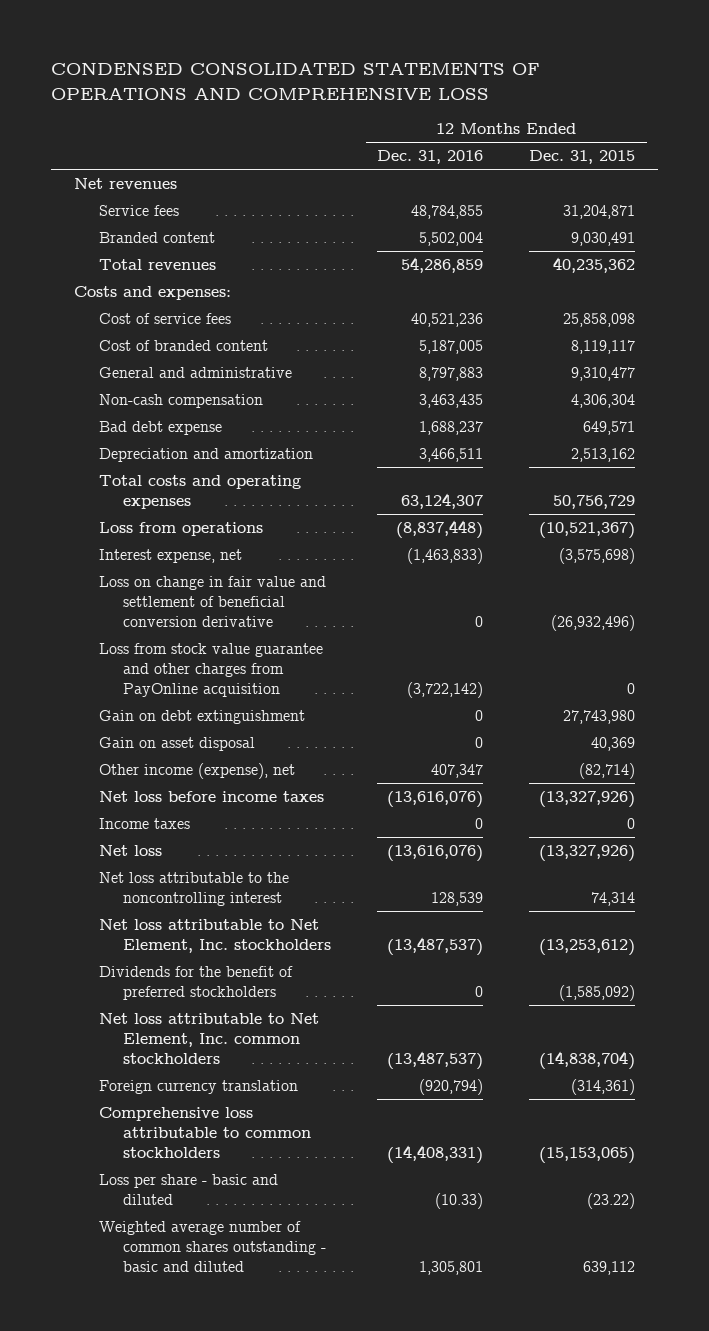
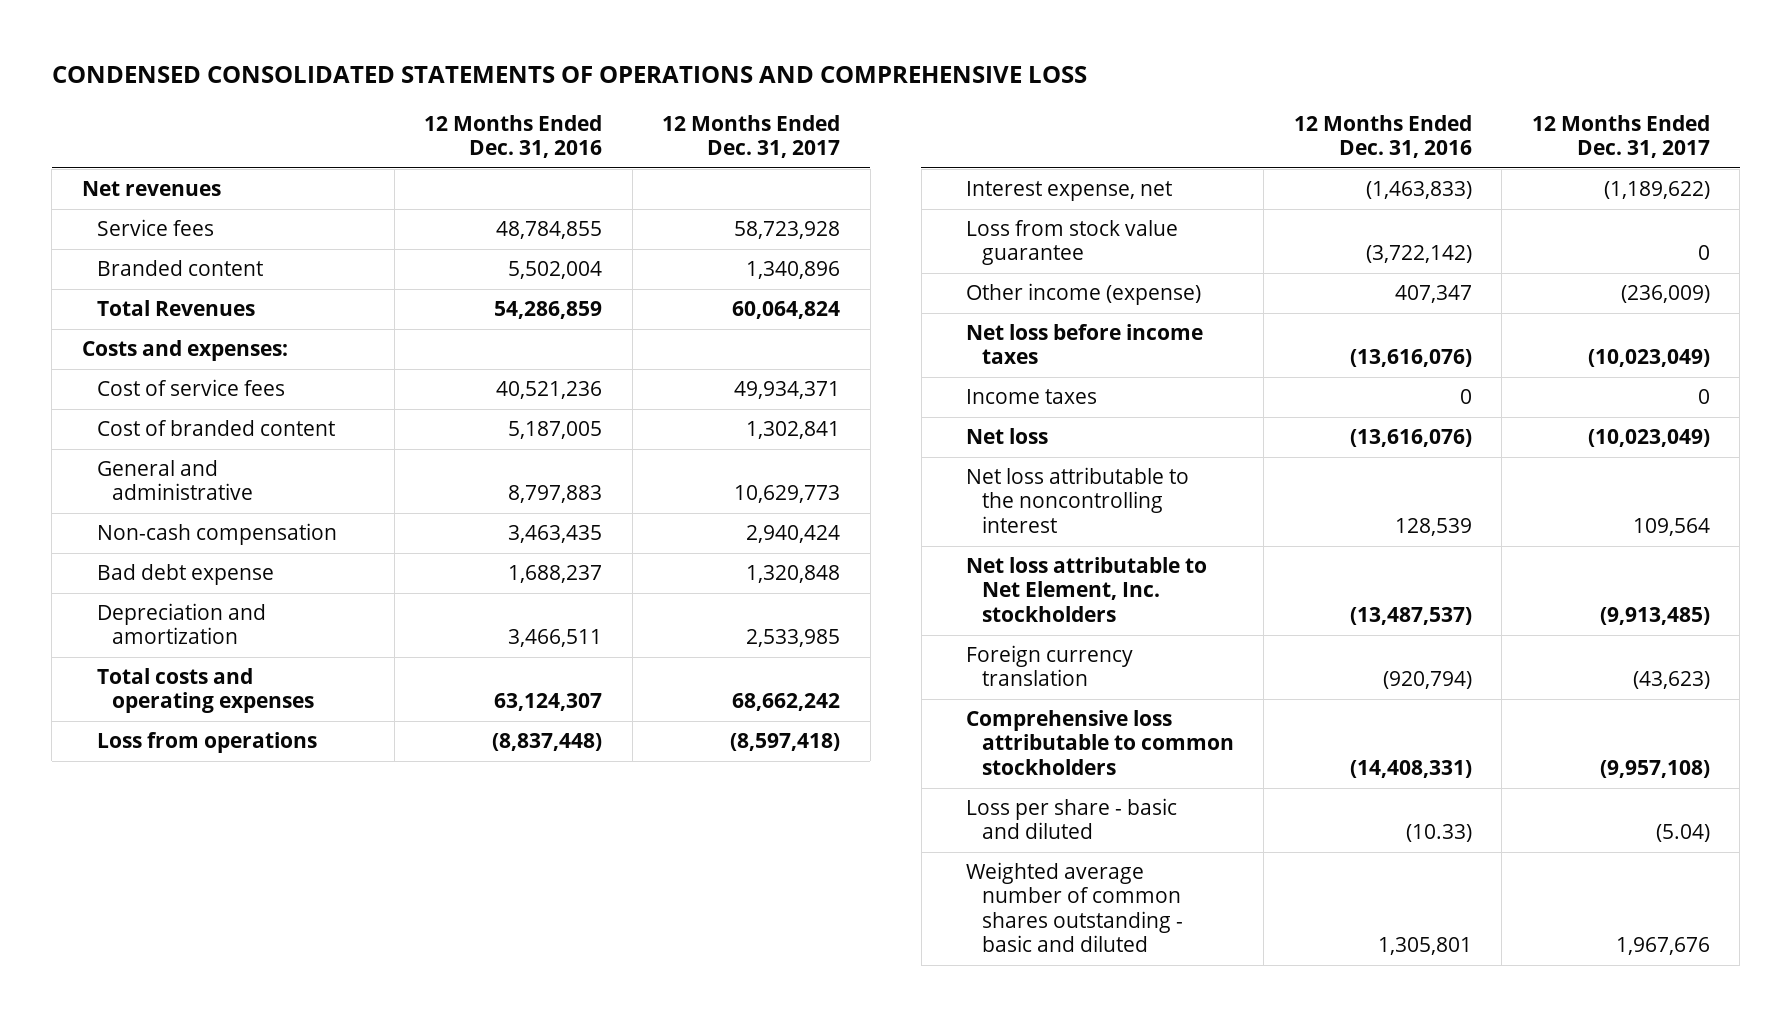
[529,150,636,165] Dec. 31, 2015 -> none
none -> [662,114,841,159] 12 Months Ended Dec. 31, 2017
[98,258,216,270] Total revenues -> [96,300,255,317] Total Revenues
[98,575,326,628] Loss on change in fair value and settlement of beneficial conversion derivative -> none
[98,709,305,724] Gain on debt extinguishment -> none
[98,736,255,751] Gain on asset disposal -> none
[98,642,323,698] Loss from stock value guarantee and other charges from PayOnline acquisition -> [966,220,1179,266] Loss from stock value guarantee
[98,762,295,779] Other income (expense), net -> [966,283,1202,306] Other income (expense)
[98,965,293,1000] Dividends for the benefit of preferred stockholders -> none
[98,1012,319,1065] Net loss attributable to Net Element, Inc. common stockholders -> none

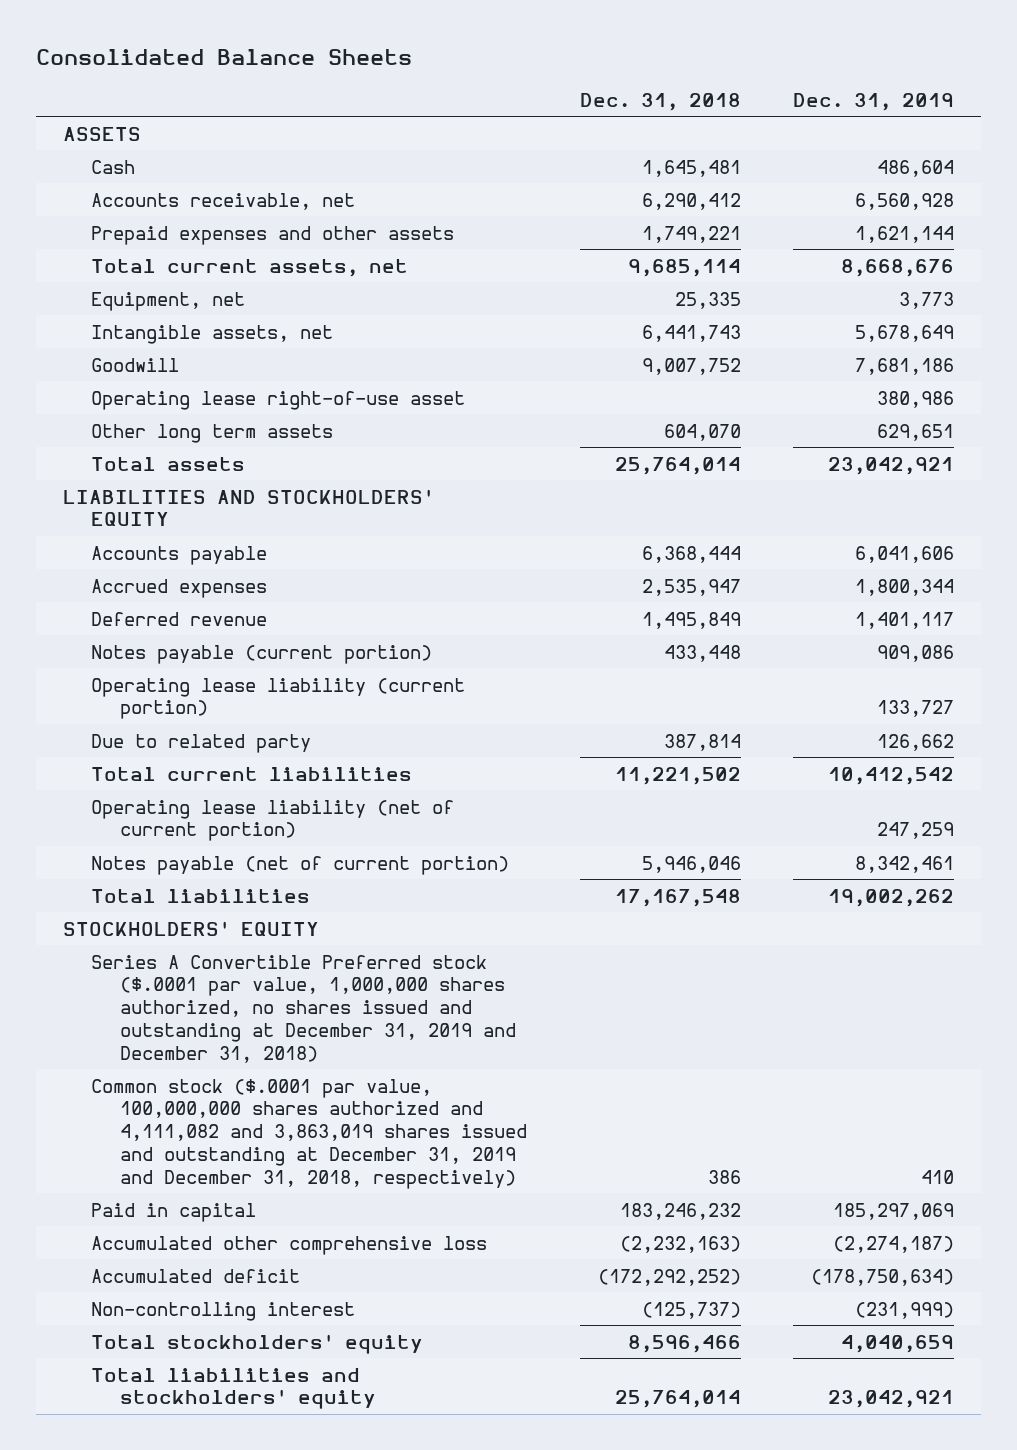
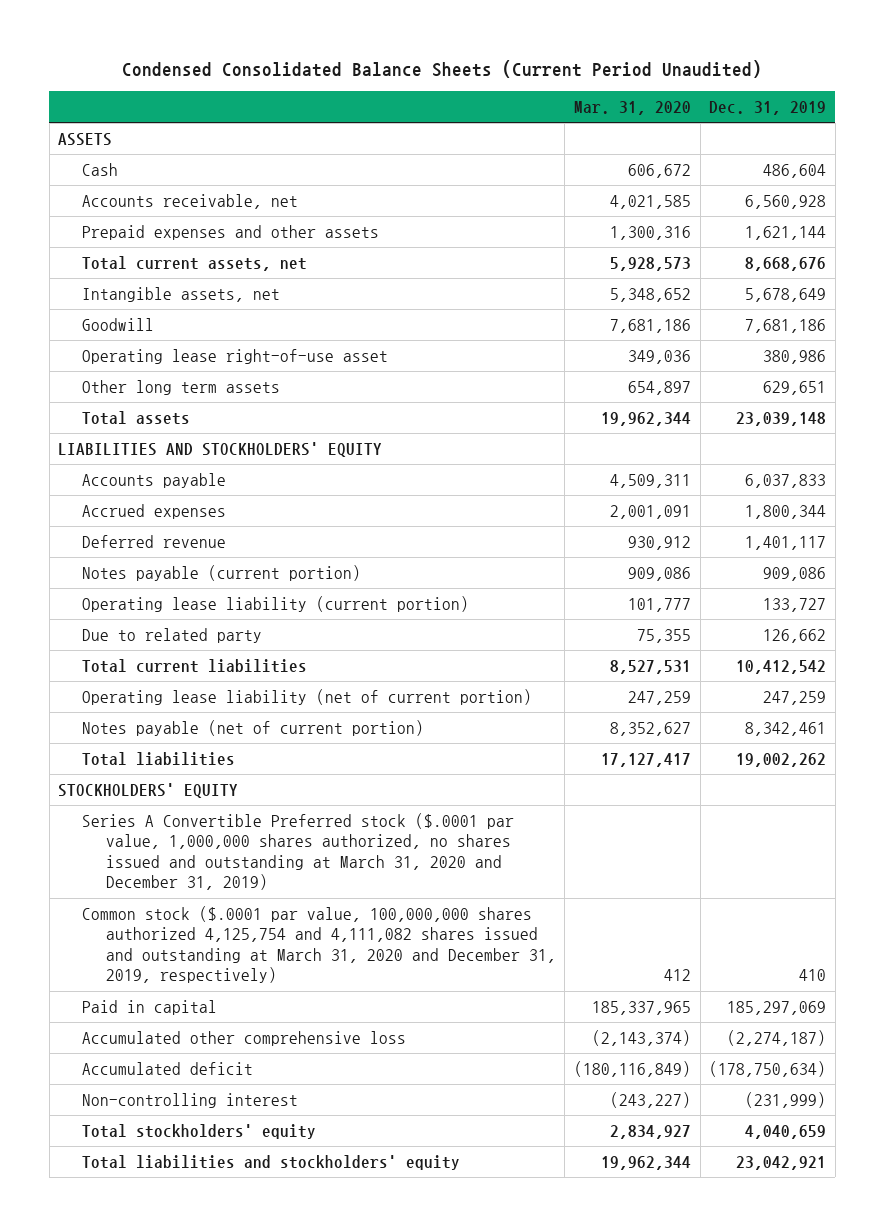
[36,48,413,65] Consolidated Balance Sheets -> [122,59,763,78] Condensed Consolidated Balance Sheets (Current Period Unaudited)
[579,92,741,111] Dec. 31, 2018 -> none
none -> [573,101,691,116] Mar. 31, 2020
[91,291,246,311] Equipment, net -> none
[828,456,955,475] 23,042,921 -> [736,411,827,426] 23,039,148
[855,545,955,563] 6,041,606 -> [745,473,827,488] 6,037,833
[91,954,517,1063] Series A Convertible Preferred stock ($.0001 par value, 1,000,000 shares authorized, no shares issued and outstanding at December 31, 2019 and December 31, 2018) -> [81,812,514,891] Series A Convertible Preferred stock ($.0001 par value, 1,000,000 shares authorized, no shares issued and outstanding at March 31, 2020 and December 31, 2019)
[91,1078,528,1189] Common stock ($.0001 par value, 100,000,000 shares authorized and 4,111,082 and 3,863,019 shares issued and outstanding at December 31, 2019 and December 31, 2018, respectively) -> [81,905,556,984] Common stock ($.0001 par value, 100,000,000 shares authorized 4,125,754 and 4,111,082 shares issued and outstanding at March 31, 2020 and December 31, 2019, respectively)

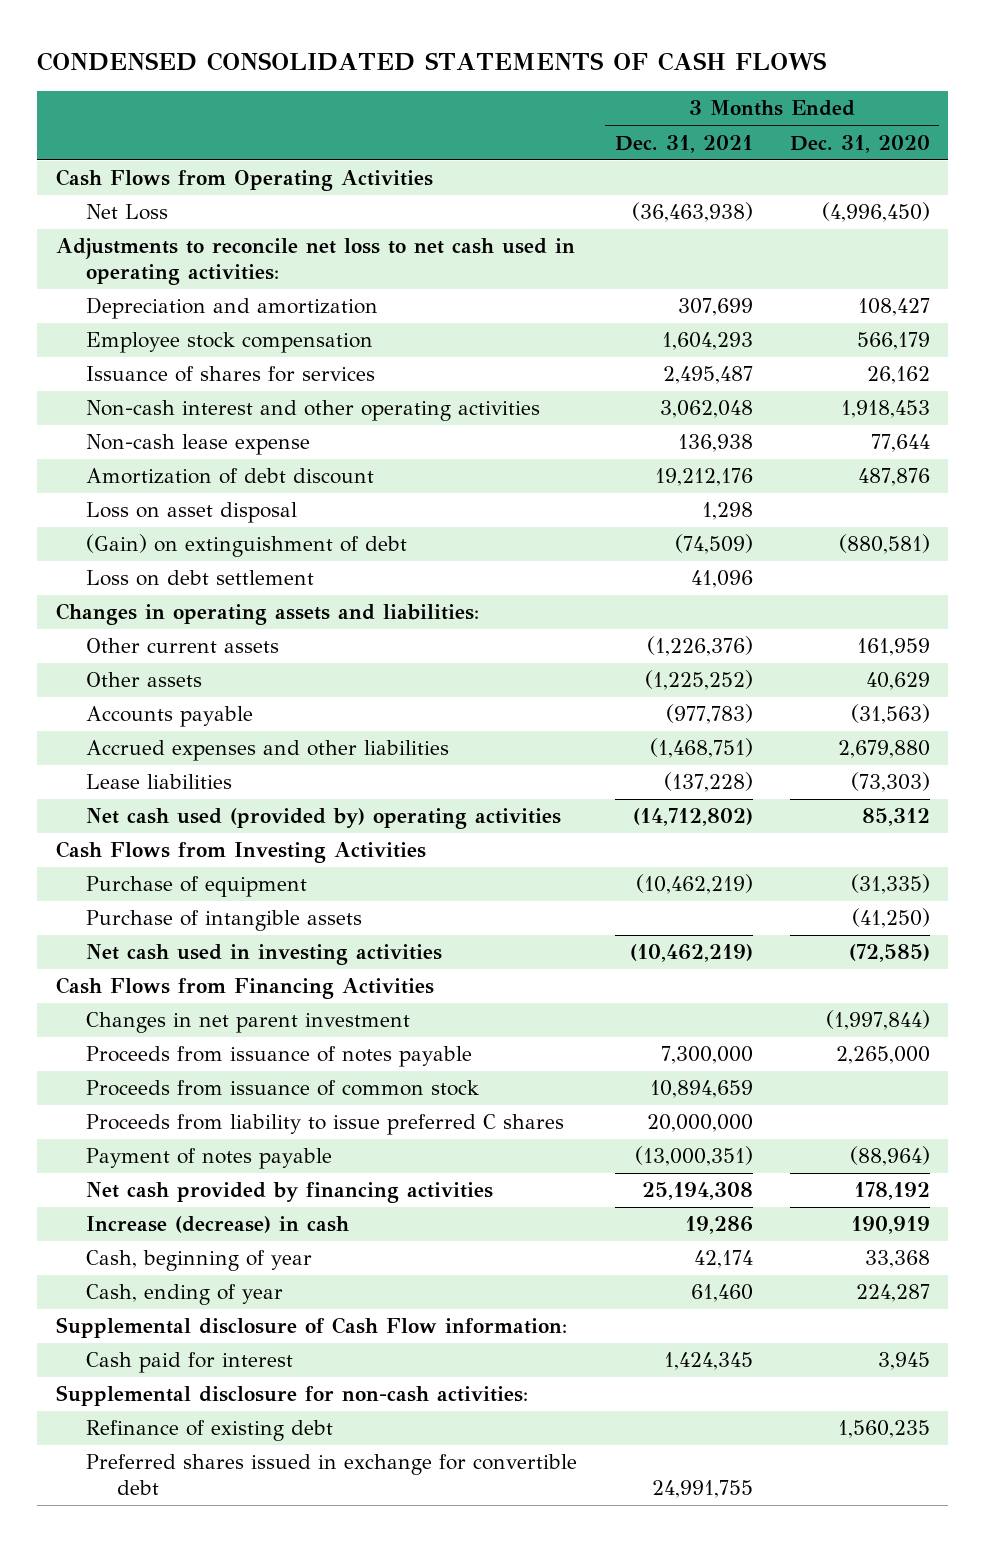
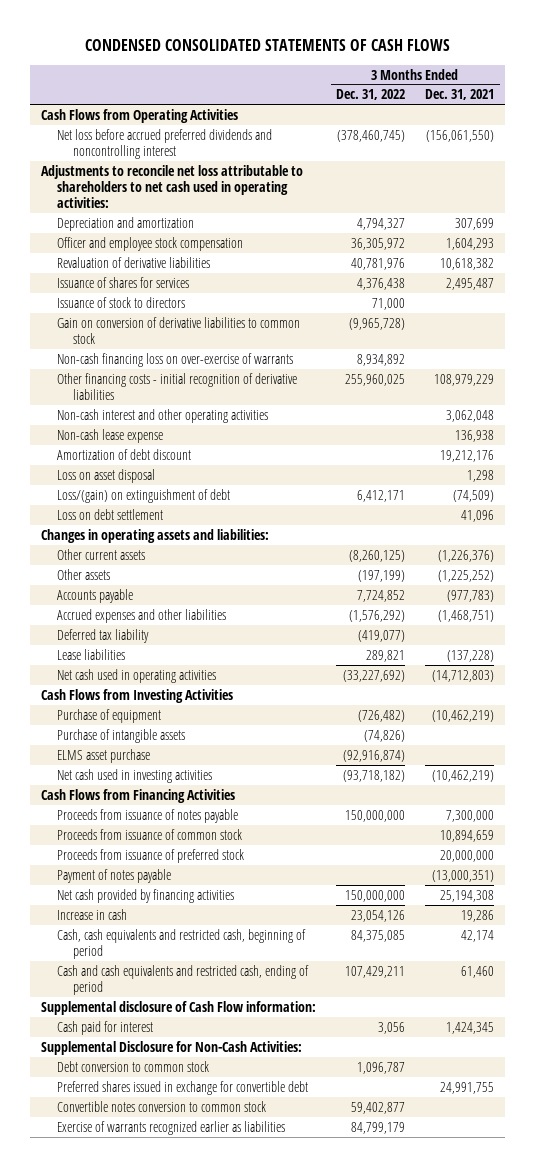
[789,134,930,153] Dec. 31, 2020 -> none
none -> [336,89,406,101] Dec. 31, 2022
[86,204,169,221] Net Loss -> [56,128,272,159] Net loss before accrued preferred dividends and noncontrolling interest
[631,202,753,223] (36,463,938) -> [426,129,495,142] (156,061,550)
[55,238,575,286] Adjustments to reconcile net loss to net cash used in operating activities: -> [40,164,303,208] Adjustments to reconcile net loss attributable to shareholders to net cash used in operating activities:
[86,332,374,354] Employee stock compensation -> [56,236,243,251] Officer and employee stock compensation
none -> [56,256,210,268] Revaluation of derivative liabilities
none -> [56,296,185,308] Issuance of stock to directors
none -> [56,316,300,344] Gain on conversion of derivative liabilities to common stock
none -> [56,352,293,367] Non-cash financing loss on over-exercise of warrants
none -> [56,372,297,400] Other financing costs - initial recognition of derivative liabilities
[86,534,408,558] (Gain) on extinguishment of debt -> [56,488,230,503] Loss/(gain) on extinguishment of debt
none -> [56,628,149,643] Deferred tax liability
[86,808,562,830] Net cash used (provided by) operating activities -> [56,668,216,683] Net cash used in operating activities
[632,808,753,827] (14,712,802) -> [432,669,495,682] (14,712,803)
none -> [56,748,150,763] ELMS asset purchase
[86,1012,411,1034] Changes in net parent investment -> none
[86,1114,565,1136] Proceeds from liability to issue preferred C shares -> none
none -> [56,848,244,863] Proceeds from issuance of preferred stock
[86,1216,350,1234] Increase (decrease) in cash -> [56,908,127,920] Increase in cash
[86,1250,313,1272] Cash, beginning of year -> [56,928,306,959] Cash, cash equivalents and restricted cash, beginning of period
[86,1284,284,1306] Cash, ending of year -> [56,964,309,995] Cash and cash equivalents and restricted cash, ending of period
[86,1420,334,1442] Refinance of existing debt -> none
[55,1385,528,1407] Supplemental disclosure for non-cash activities: -> [40,1040,302,1055] Supplemental Disclosure for Non-Cash Activities:
none -> [56,1060,209,1072] Debt conversion to common stock
none -> [56,1100,266,1112] Convertible notes conversion to common stock
none -> [56,1120,285,1135] Exercise of warrants recognized earlier as liabilities

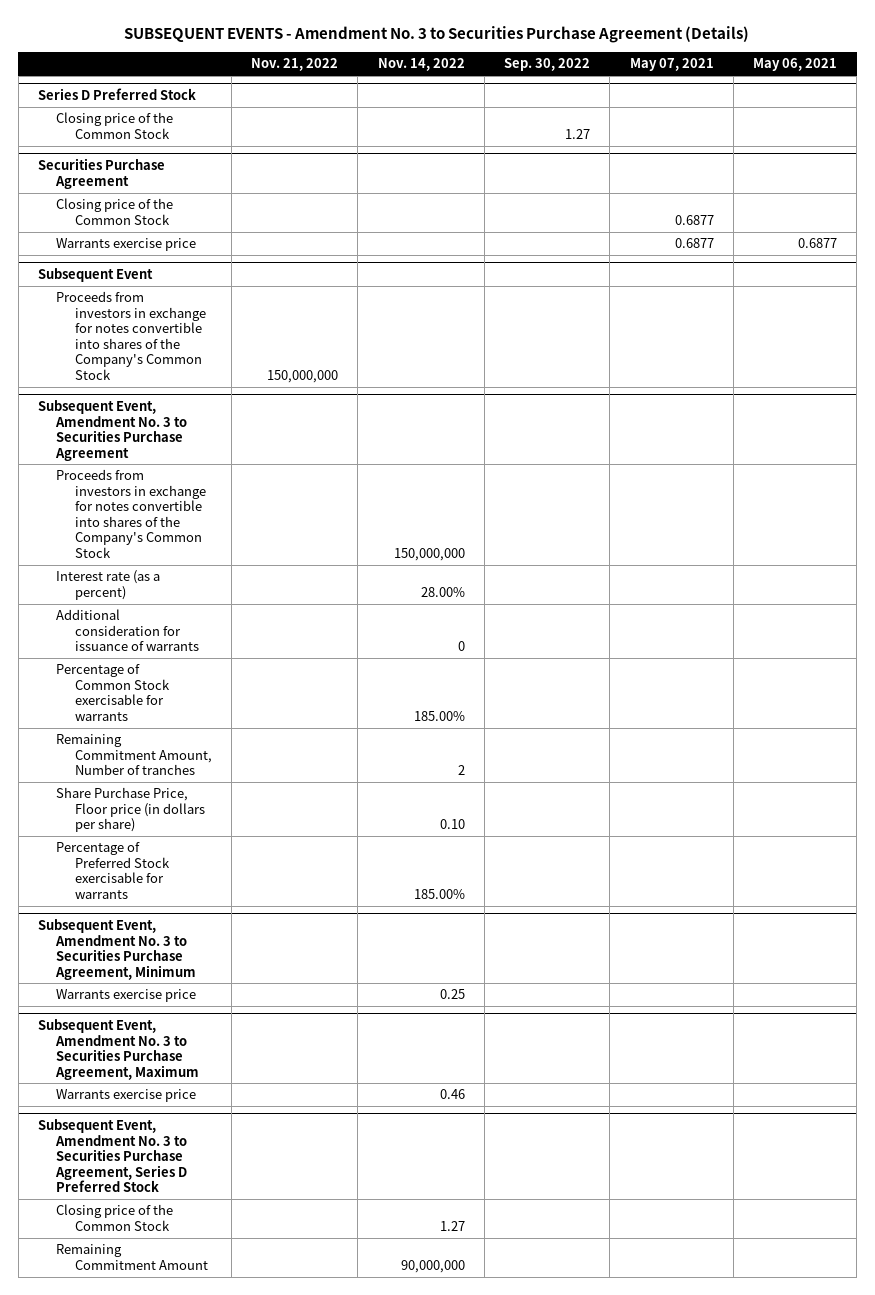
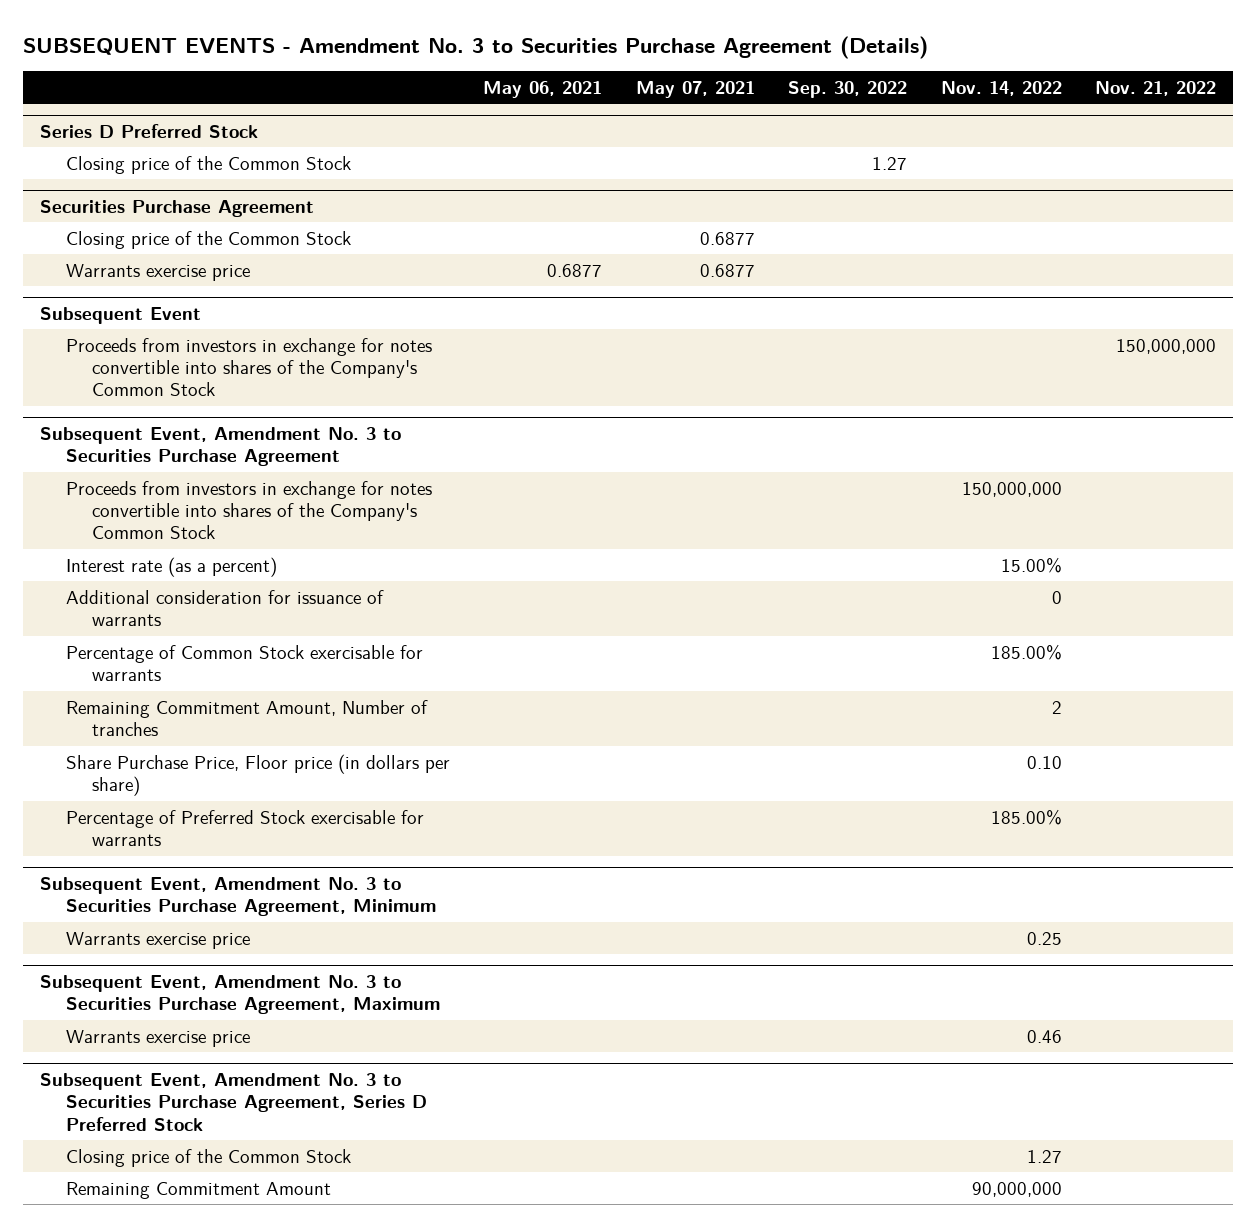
[420,586,465,597] 28.00% -> [1000,556,1062,573] 15.00%

